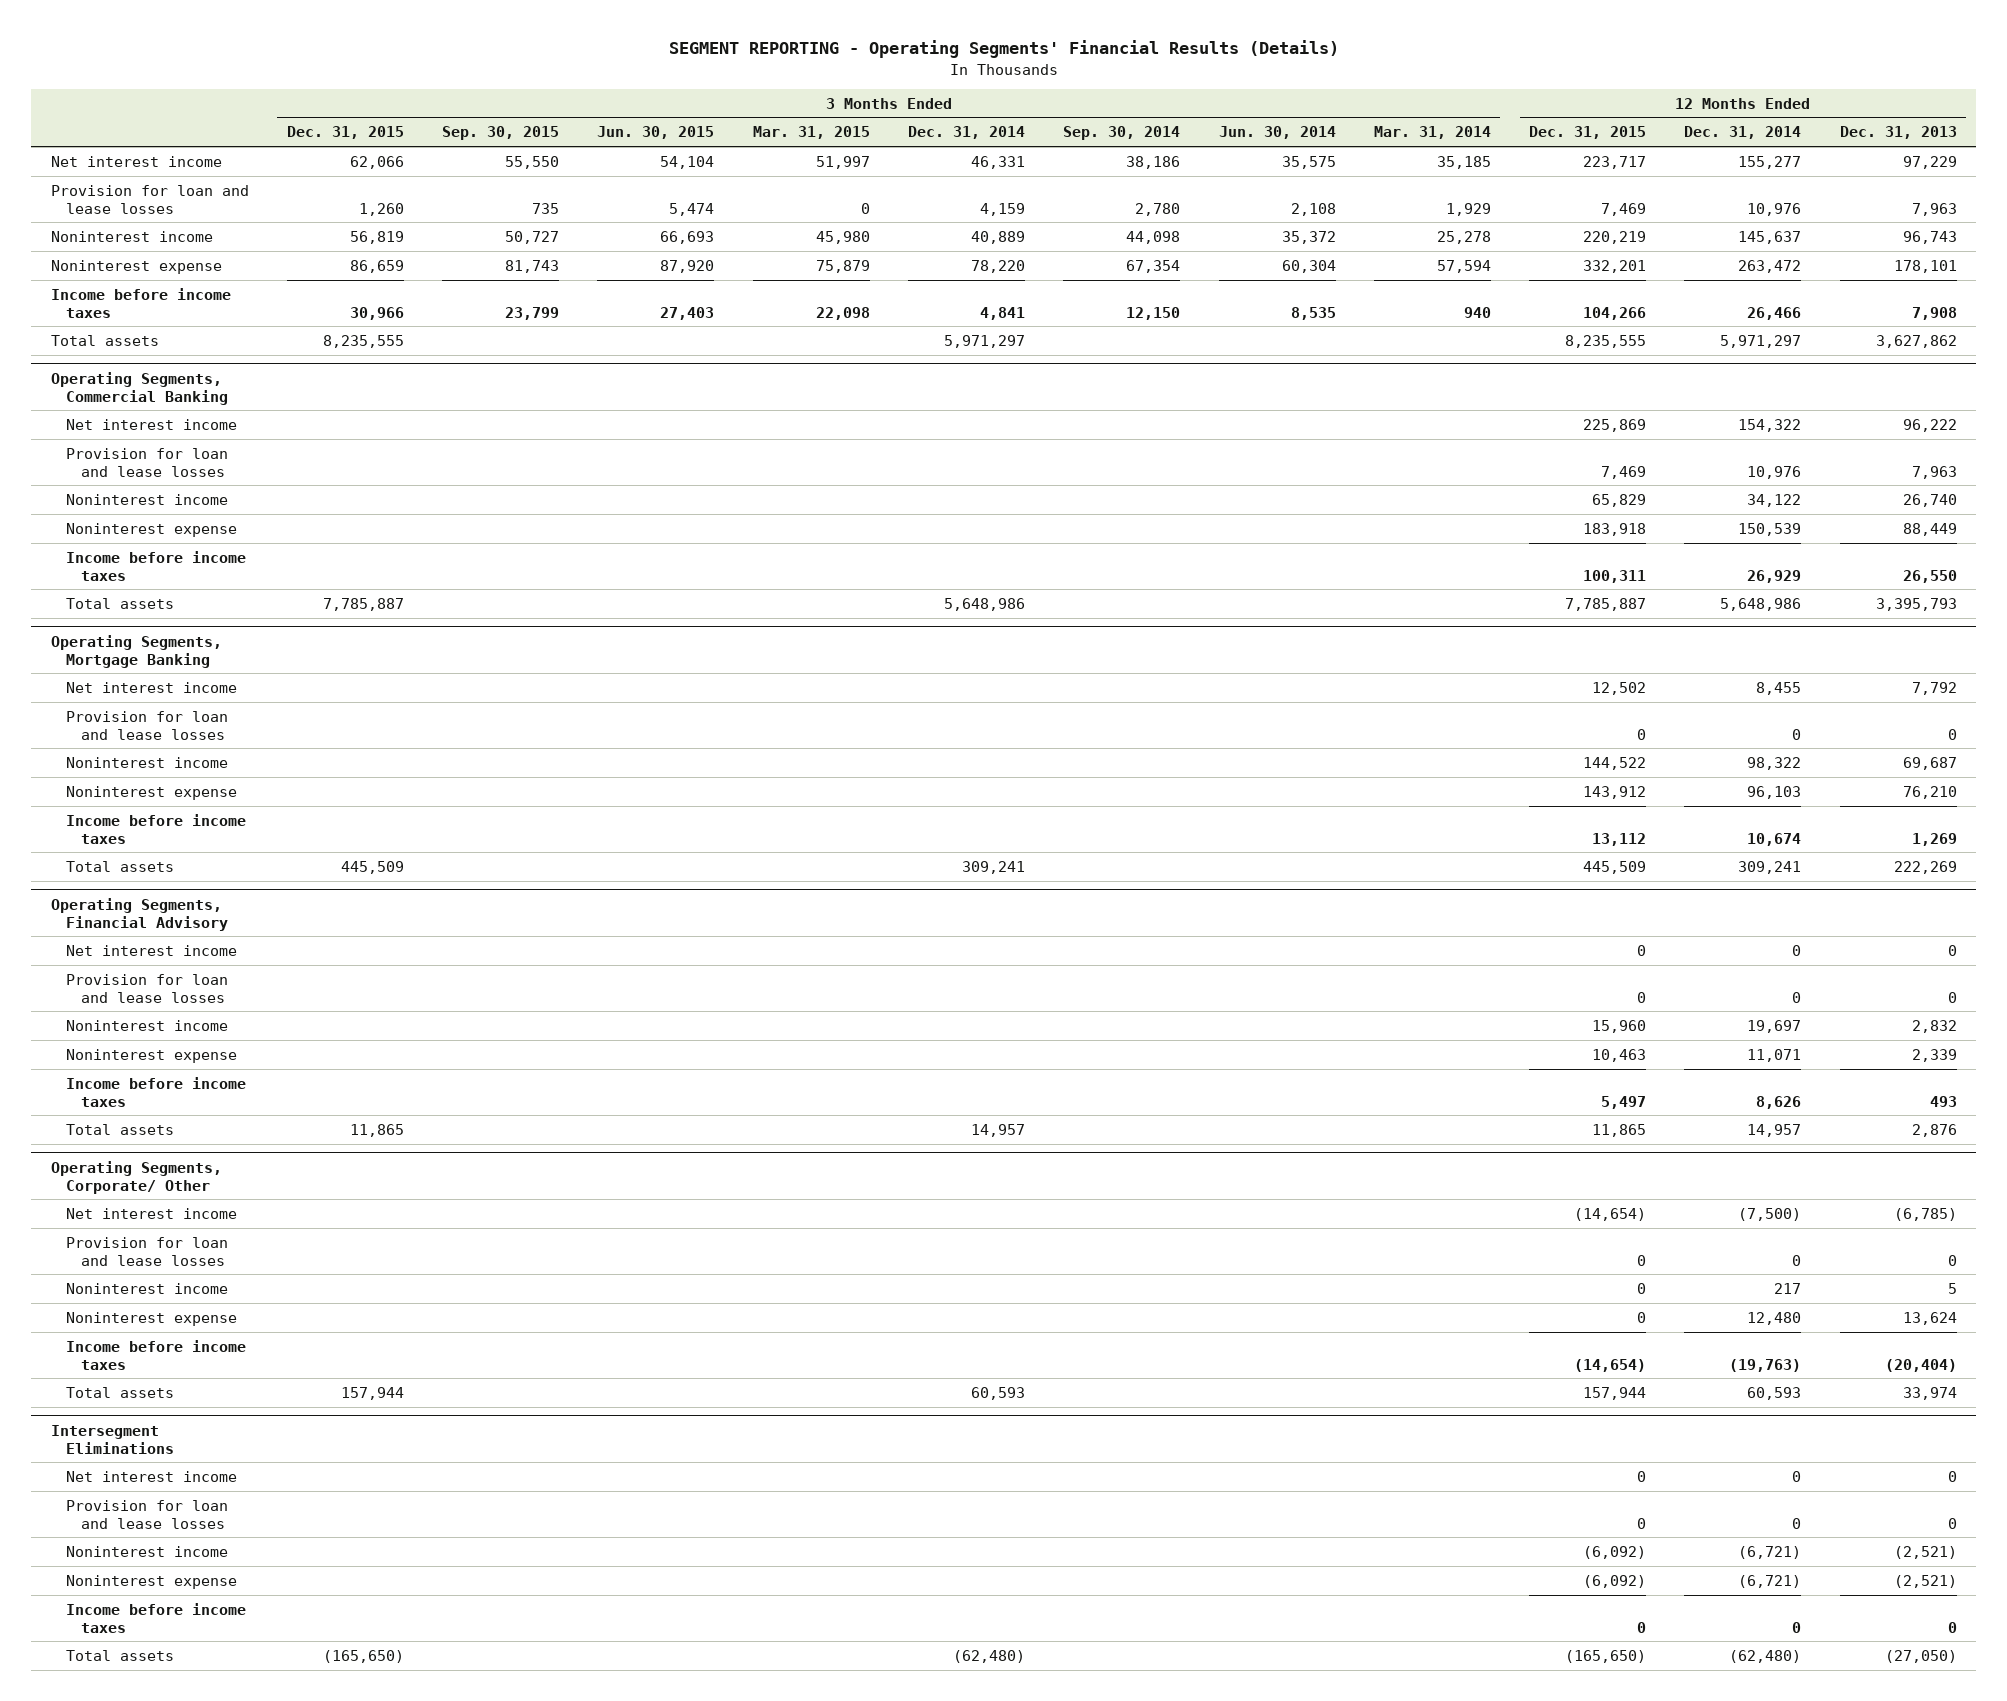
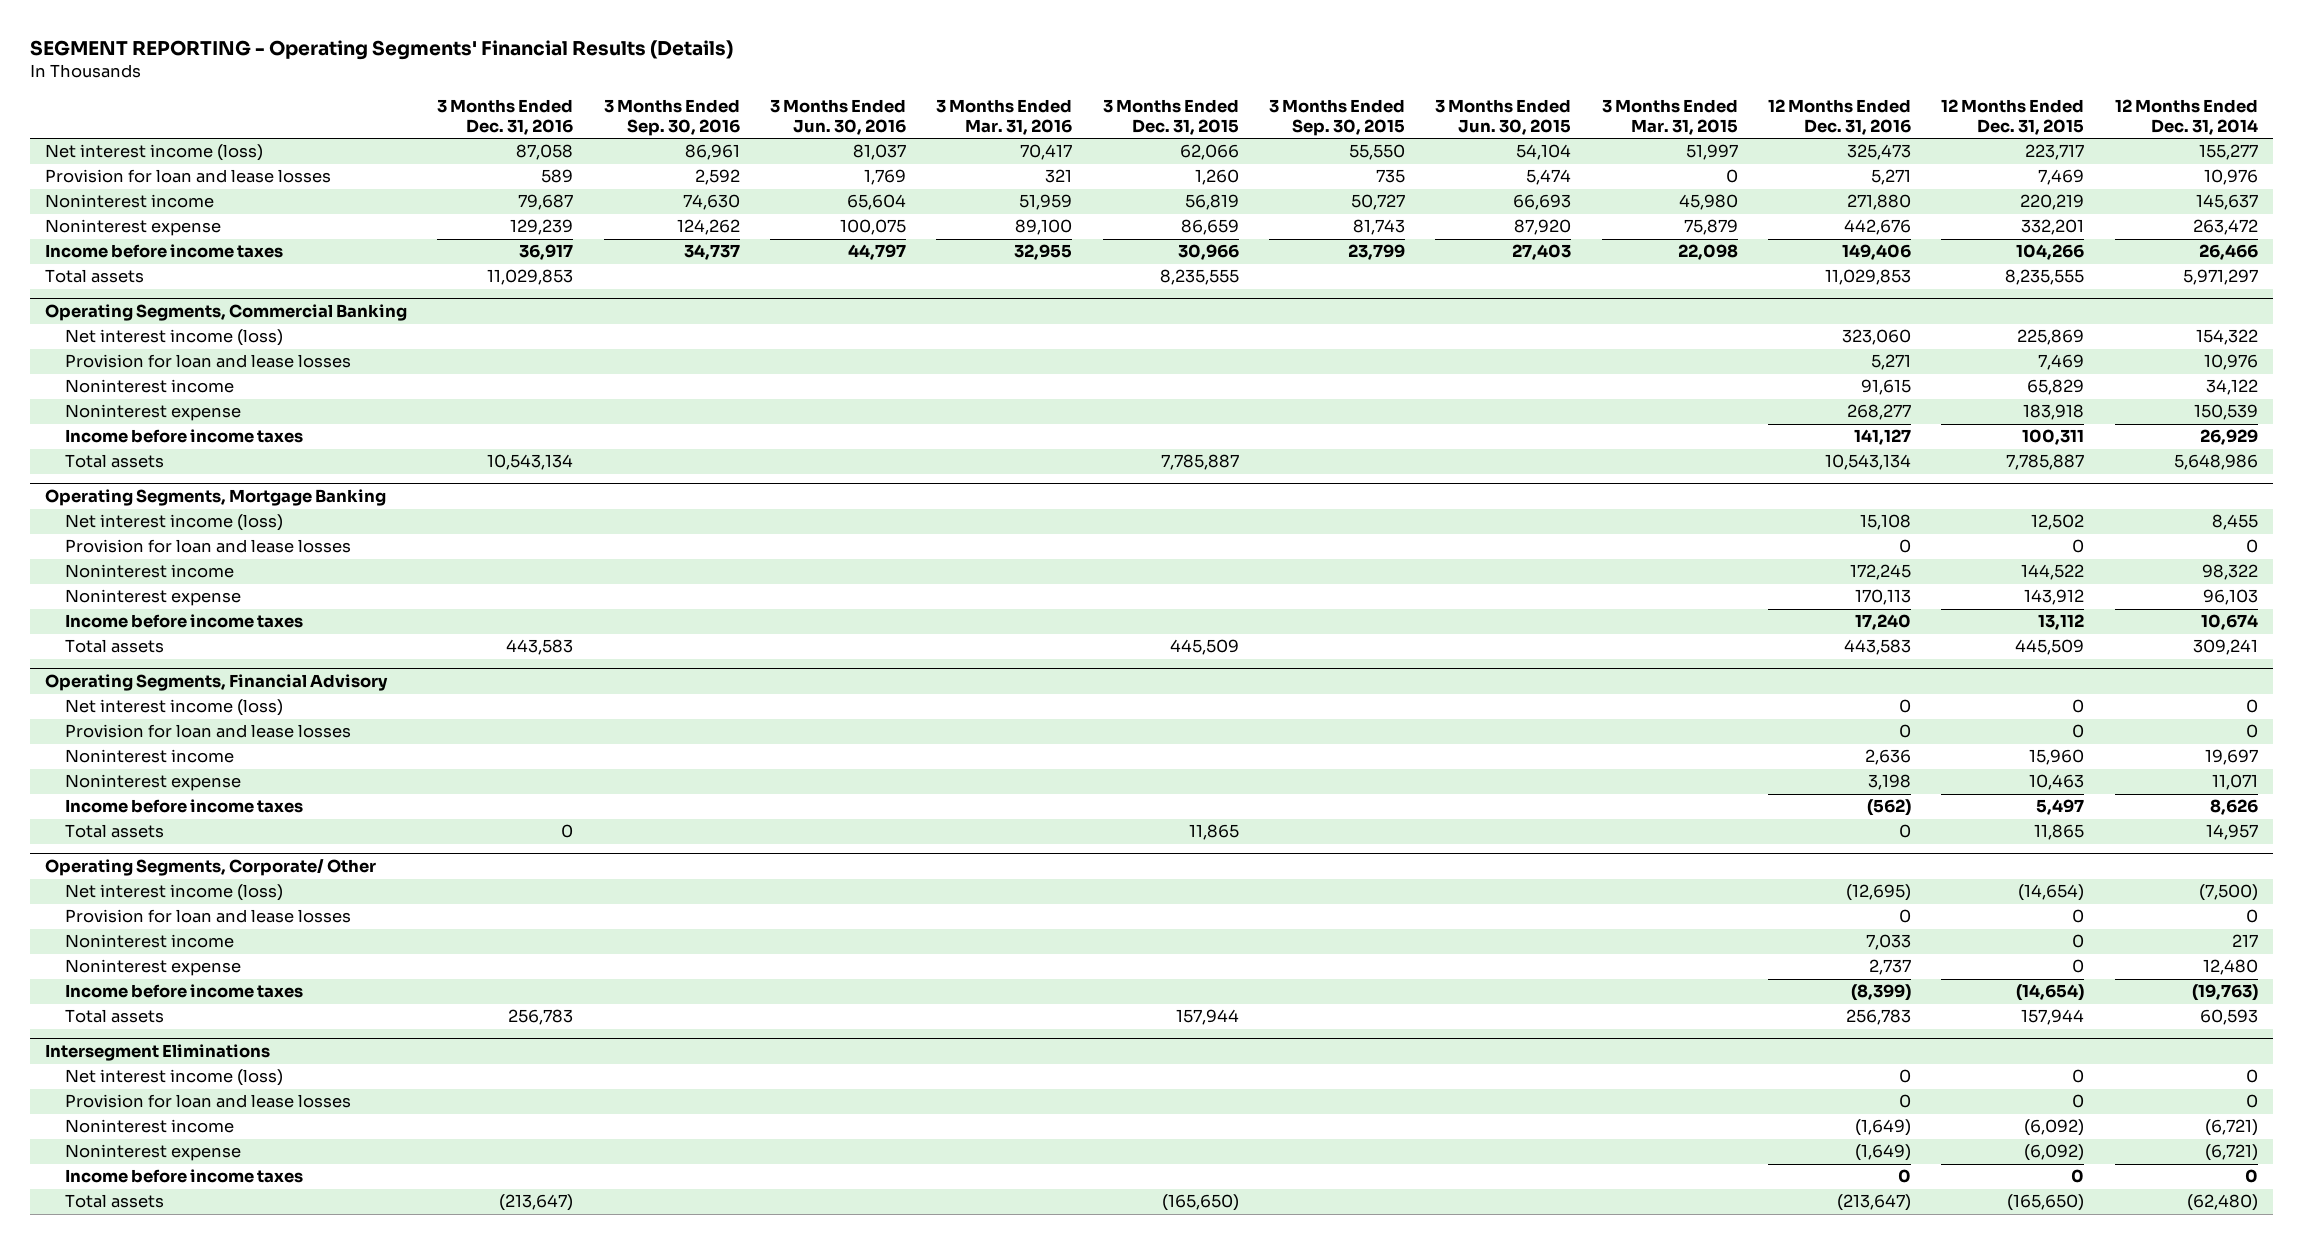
[907,126,1025,140] Dec. 31, 2014 -> none
[1063,126,1181,141] Sep. 30, 2014 -> none
[1218,126,1336,140] Jun. 30, 2014 -> none
[1373,126,1491,140] Mar. 31, 2014 -> none
[1839,126,1957,140] Dec. 31, 2013 -> none
none -> [437,98,574,135] 3 Months Ended Dec. 31, 2016
none -> [603,98,740,136] 3 Months Ended Sep. 30, 2016
none -> [769,98,906,135] 3 Months Ended Jun. 30, 2016
none -> [936,98,1073,135] 3 Months Ended Mar. 31, 2016
none -> [1768,98,1912,135] 12 Months Ended Dec. 31, 2016
[50,155,222,167] Net interest income -> [44,144,263,162] Net interest income (loss)
[65,418,237,430] Net interest income -> [64,329,283,347] Net interest income (loss)
[65,681,237,693] Net interest income -> [64,514,283,532] Net interest income (loss)
[65,944,237,956] Net interest income -> [64,699,283,717] Net interest income (loss)
[65,1207,237,1219] Net interest income -> [64,884,283,902] Net interest income (loss)
[65,1470,237,1482] Net interest income -> [64,1069,283,1087] Net interest income (loss)

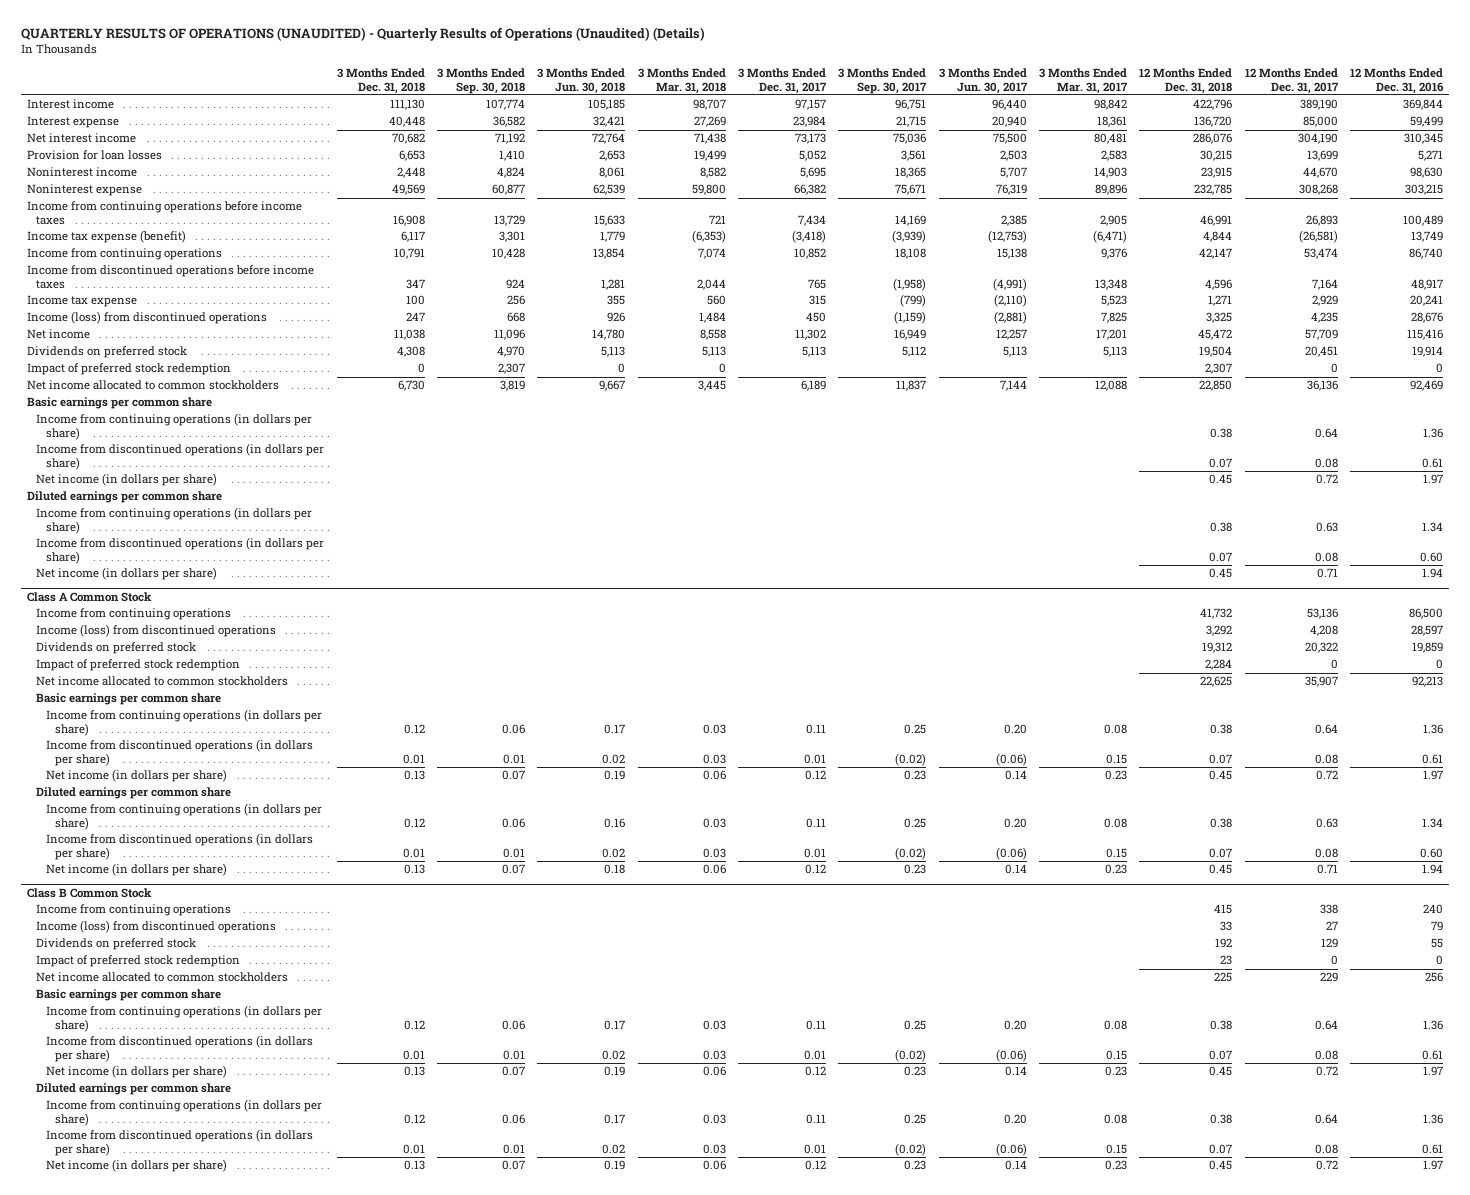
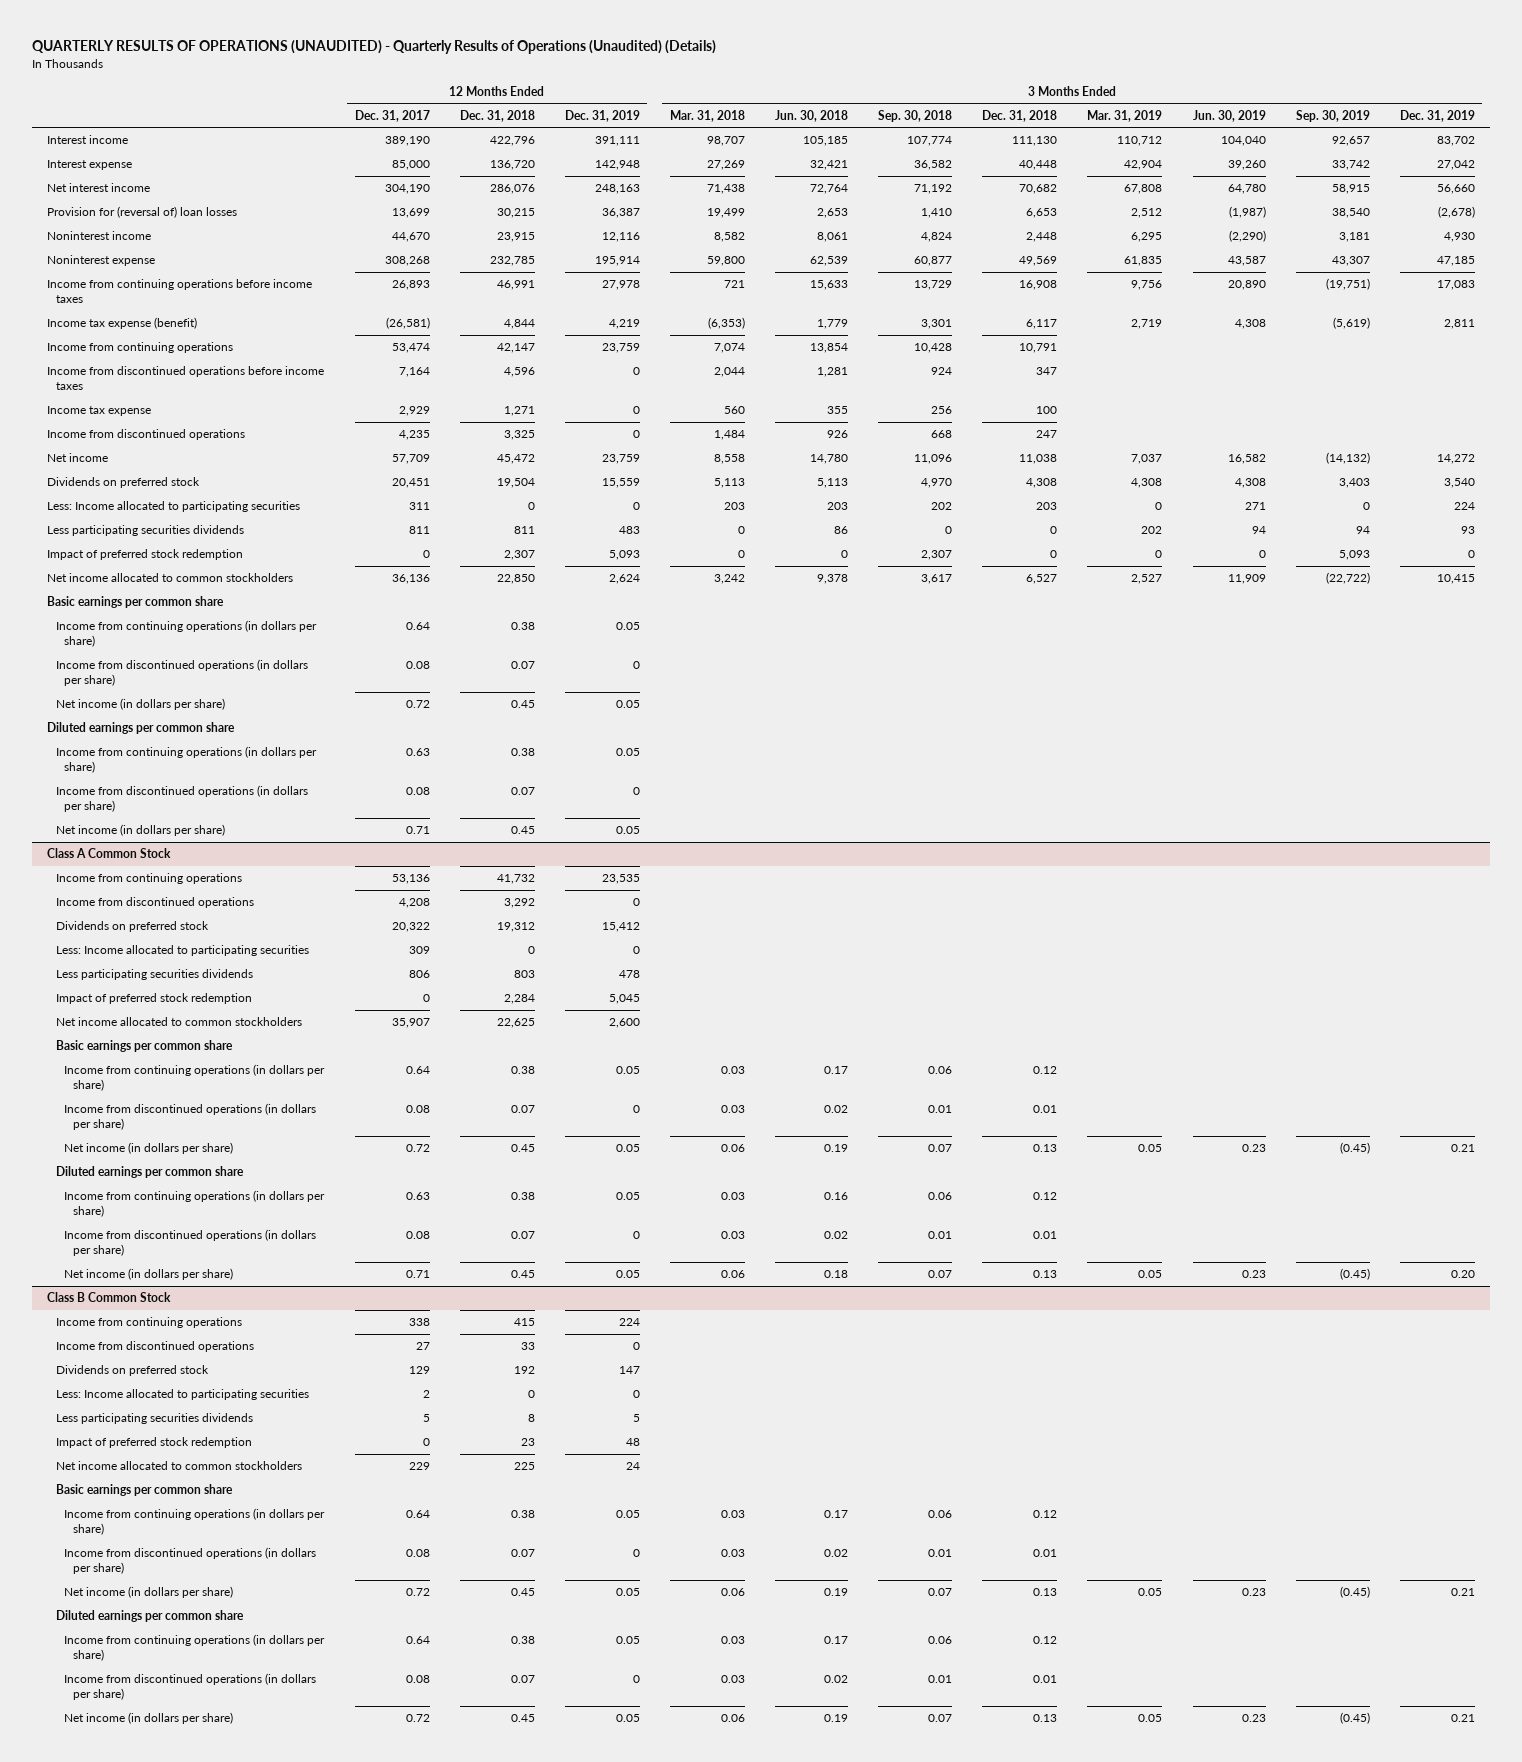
[737,68,827,94] 3 Months Ended Dec. 31, 2017 -> none
[838,68,928,94] 3 Months Ended Sep. 30, 2017 -> none
[938,68,1028,94] 3 Months Ended Jun. 30, 2017 -> none
[1038,68,1128,94] 3 Months Ended Mar. 31, 2017 -> none
[1349,68,1444,94] 12 Months Ended Dec. 31, 2016 -> none
none -> [564,109,640,122] Dec. 31, 2019
none -> [1087,109,1163,122] Mar. 31, 2019
none -> [1192,109,1266,122] Jun. 30, 2019
none -> [1295,109,1370,122] Sep. 30, 2019
none -> [1399,109,1475,122] Dec. 31, 2019
[26,150,162,161] Provision for loan losses -> [47,206,238,219] Provision for (reversal of) loan losses
[26,311,267,325] Income (loss) from discontinued operations -> [47,429,246,441] Income from discontinued operations
none -> [47,501,301,513] Less: Income allocated to participating securities
none -> [47,525,245,537] Less participating securities dividends
[397,380,425,392] 6,730 -> [1026,574,1058,585] 6,527
[499,380,525,392] 3,819 -> [921,574,953,585] 3,617
[599,380,626,392] 9,667 -> [817,574,849,585] 9,378
[697,380,726,392] 3,445 -> [713,574,745,585] 3,242
[36,624,277,638] Income (loss) from discontinued operations -> [55,897,254,909] Income from discontinued operations
none -> [55,945,309,957] Less: Income allocated to participating securities
none -> [55,969,253,981] Less participating securities dividends
[36,920,277,934] Income (loss) from discontinued operations -> [55,1341,254,1353] Income from discontinued operations
none -> [55,1389,309,1401] Less: Income allocated to participating securities
none -> [55,1413,253,1425] Less participating securities dividends

